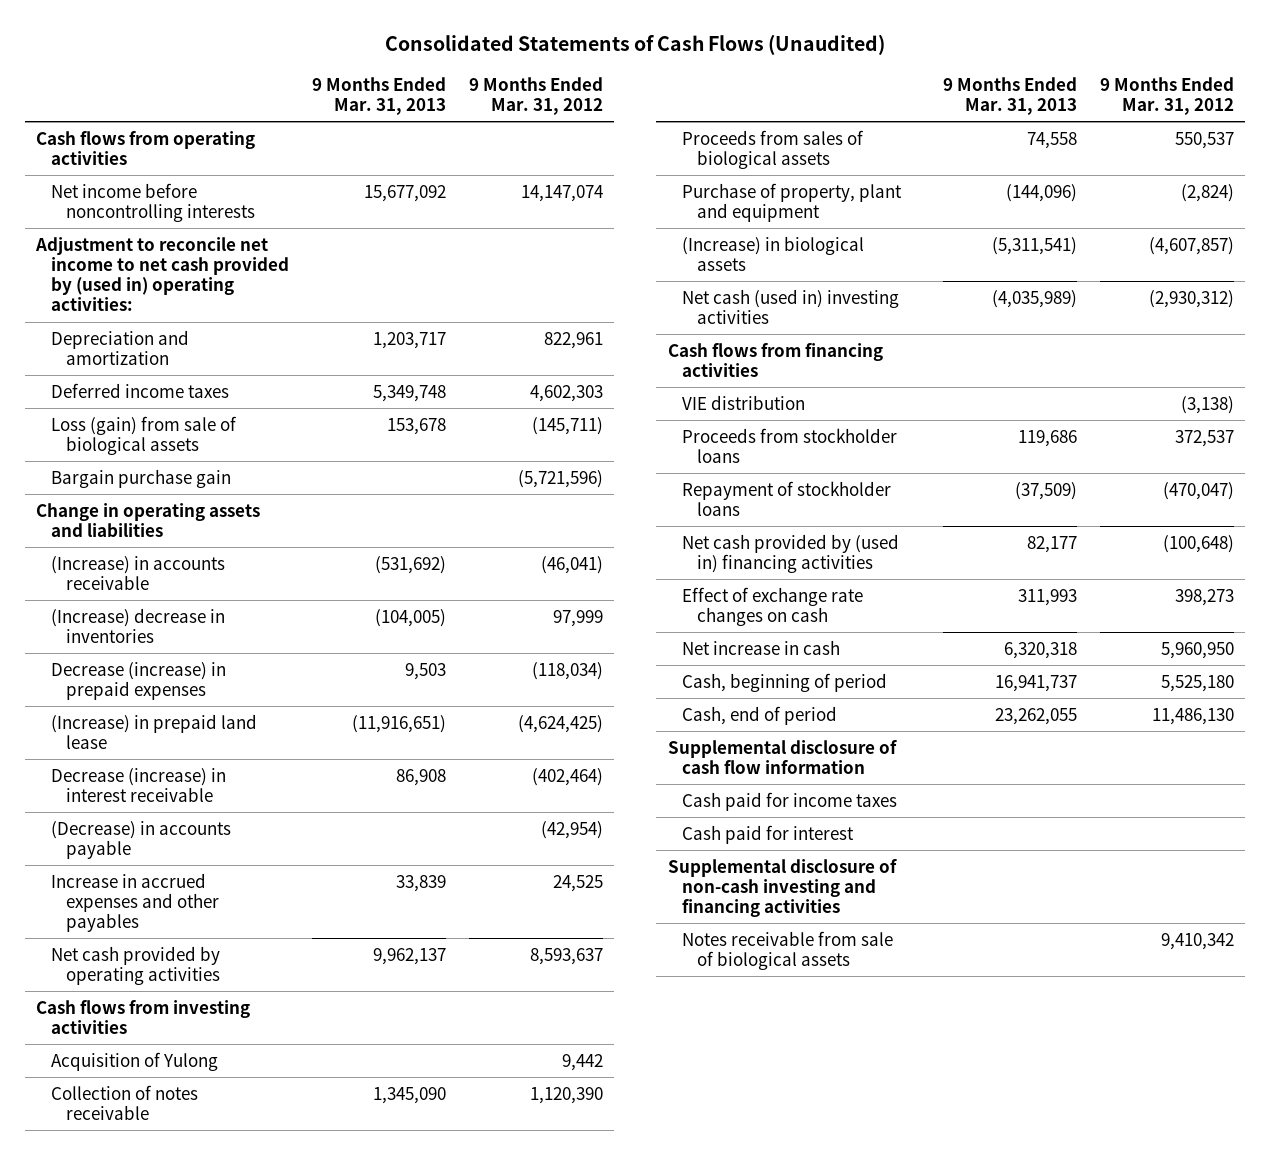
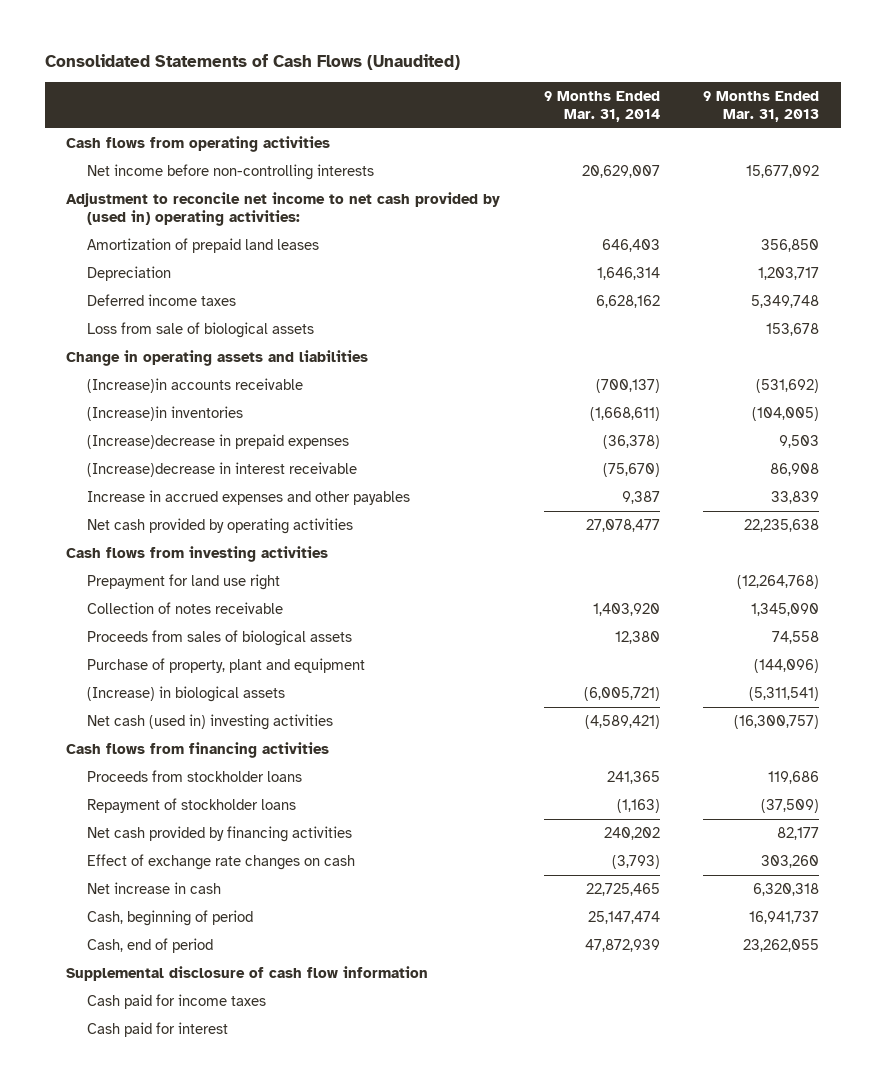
[468,76,603,115] 9 Months Ended Mar. 31, 2012 -> none
none -> [543,90,660,122] 9 Months Ended Mar. 31, 2014
[50,182,255,222] Net income before noncontrolling interests -> [87,164,375,181] Net income before non-controlling interests
none -> [87,238,320,254] Amortization of prepaid land leases
[50,329,189,365] Depreciation and amortization -> [87,266,172,282] Depreciation
[50,468,231,488] Bargain purchase gain -> none
[50,415,237,455] Loss (gain) from sale of biological assets -> [87,322,315,339] Loss from sale of biological assets
[50,713,257,749] (Increase) in prepaid land lease -> none
[50,820,231,859] (Decrease) in accounts payable -> none
[50,555,225,590] (Increase) in accounts receivable -> [87,378,304,394] (Increase)in accounts receivable
[50,607,225,643] (Increase) decrease in inventories -> [87,406,244,422] (Increase)in inventories
[50,661,226,700] Decrease (increase) in prepaid expenses -> [87,434,350,450] (Increase)decrease in prepaid expenses
[50,767,226,802] Decrease (increase) in interest receivable -> [87,462,358,478] (Increase)decrease in interest receivable
[372,947,446,965] 9,962,137 -> [744,519,820,533] 22,235,638
[50,1051,218,1071] Acquisition of Yulong -> none
none -> [87,574,281,591] Prepayment for land use right
[992,289,1078,308] (4,035,989) -> [734,715,820,730] (16,300,757)
[682,394,806,410] VIE distribution -> none
[682,533,900,573] Net cash provided by (used in) financing activities -> [87,826,353,843] Net cash provided by financing activities
[1018,588,1078,606] 311,993 -> [761,855,820,869] 303,260
[667,858,897,918] Supplemental disclosure of non-cash investing and financing activities -> none
[682,930,894,970] Notes receivable from sale of biological assets -> none

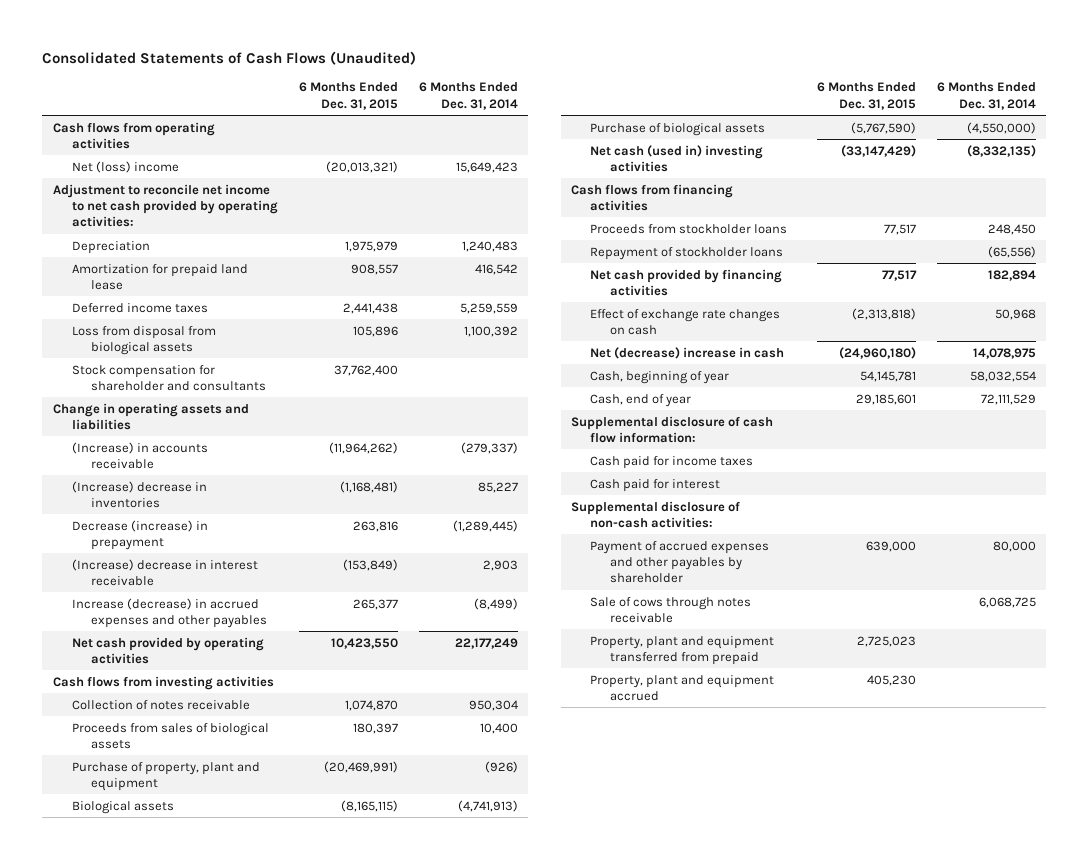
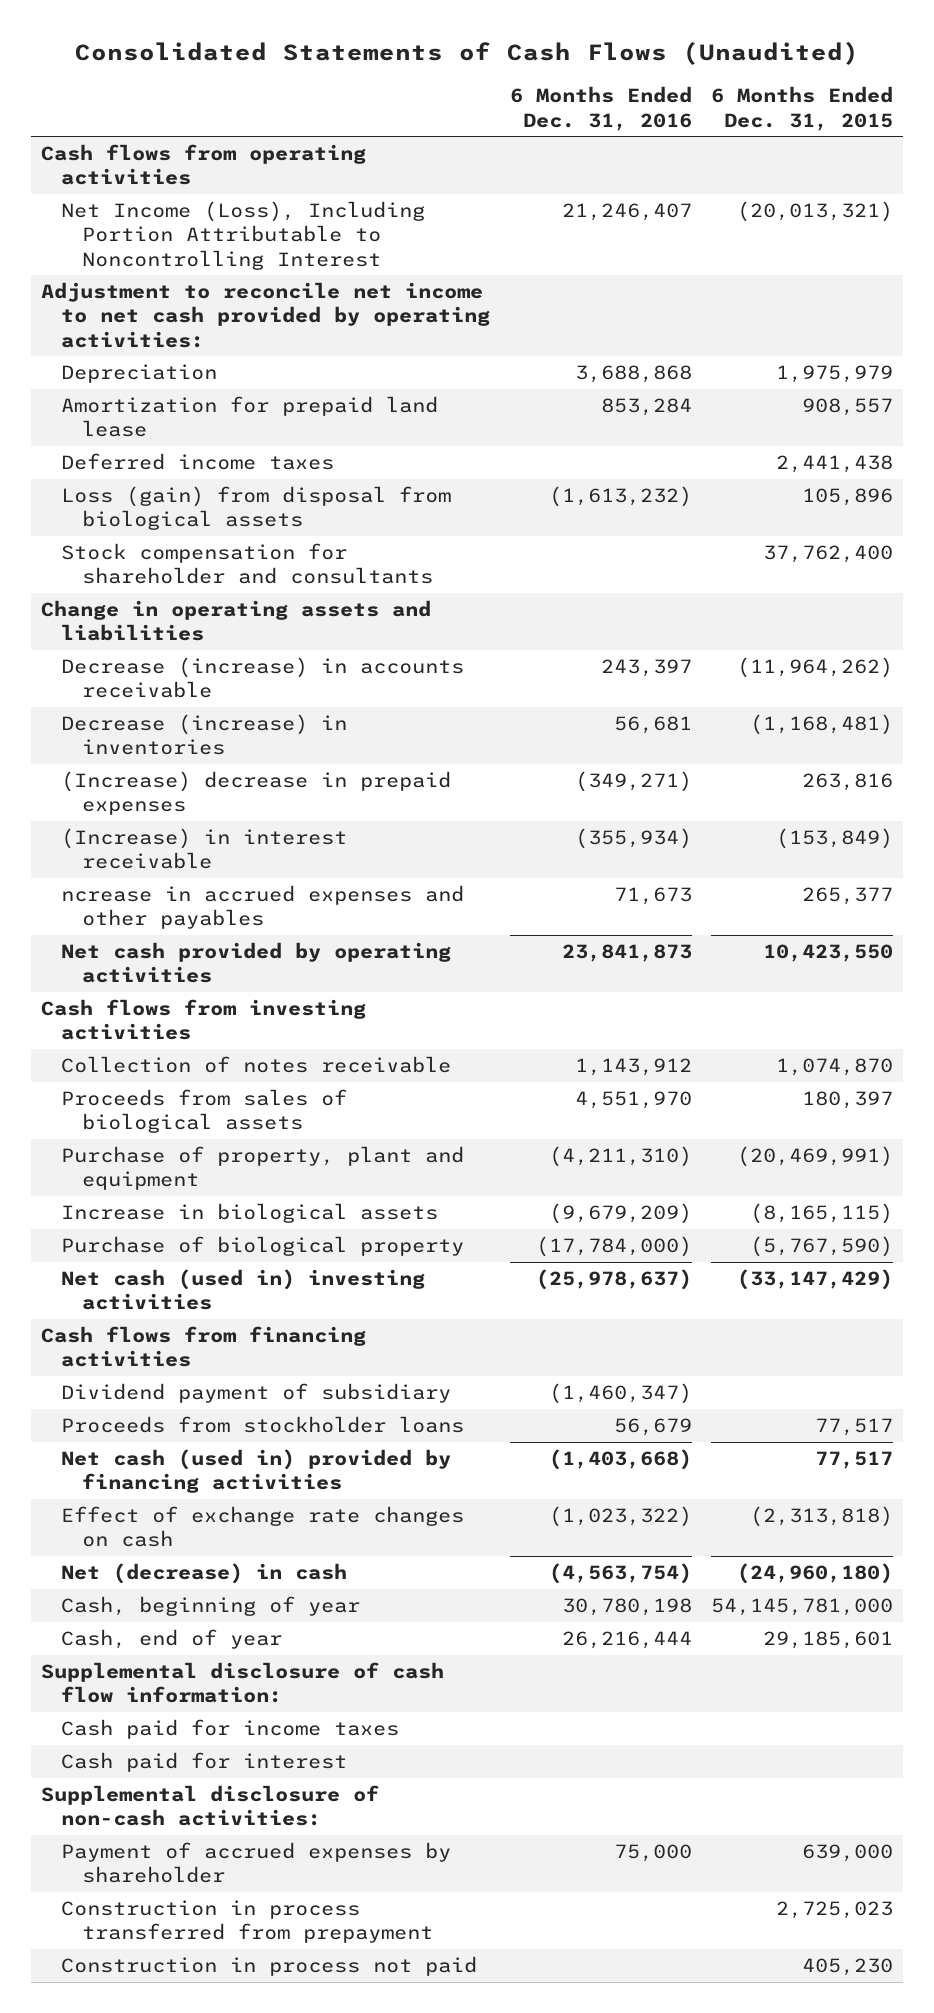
[418,82,518,110] 6 Months Ended Dec. 31, 2014 -> none
none -> [509,86,692,131] 6 Months Ended Dec. 31, 2016
[72,160,180,173] Net (loss) income -> [61,200,426,270] Net Income (Loss), Including Portion Attributable to Noncontrolling Interest
[72,325,217,356] Loss from disposal from biological assets -> [61,485,452,531] Loss (gain) from disposal from biological assets
[72,441,209,470] (Increase) in accounts receivable -> [61,656,465,699] Decrease (increase) in accounts receivable
[72,480,208,509] (Increase) decrease in inventories -> [61,713,348,756] Decrease (increase) in inventories
[72,519,209,551] Decrease (increase) in prepayment -> [61,770,452,816] (Increase) decrease in prepaid expenses
[72,558,259,587] (Increase) decrease in interest receivable -> [61,827,348,870] (Increase) in interest receivable
[72,597,268,629] Increase (decrease) in accrued expenses and other payables -> [61,884,465,930] ncrease in accrued expenses and other payables
[72,800,175,814] Biological assets -> [61,1202,439,1223] Increase in biological assets
[590,122,766,136] Purchase of biological assets -> [61,1235,465,1256] Purchase of biological property
none -> [61,1382,452,1403] Dividend payment of subsidiary
[590,246,784,260] Repayment of stockholder loans -> none
[590,268,783,297] Net cash provided by financing activities -> [61,1448,452,1494] Net cash (used in) provided by financing activities
[590,346,785,359] Net (decrease) increase in cash -> [61,1562,348,1584] Net (decrease) in cash
[860,370,917,382] 54,145,781 -> [711,1597,894,1616] 54,145,781,000
[590,596,752,624] Sale of cows through notes receivable -> none
[590,540,770,584] Payment of accrued expenses and other payables by shareholder -> [61,1841,452,1884] Payment of accrued expenses by shareholder
[590,635,775,666] Property, plant and equipment transferred from prepaid -> [61,1899,433,1944] Construction in process transferred from prepayment
[590,674,775,702] Property, plant and equipment accrued -> [61,1955,478,1976] Construction in process not paid

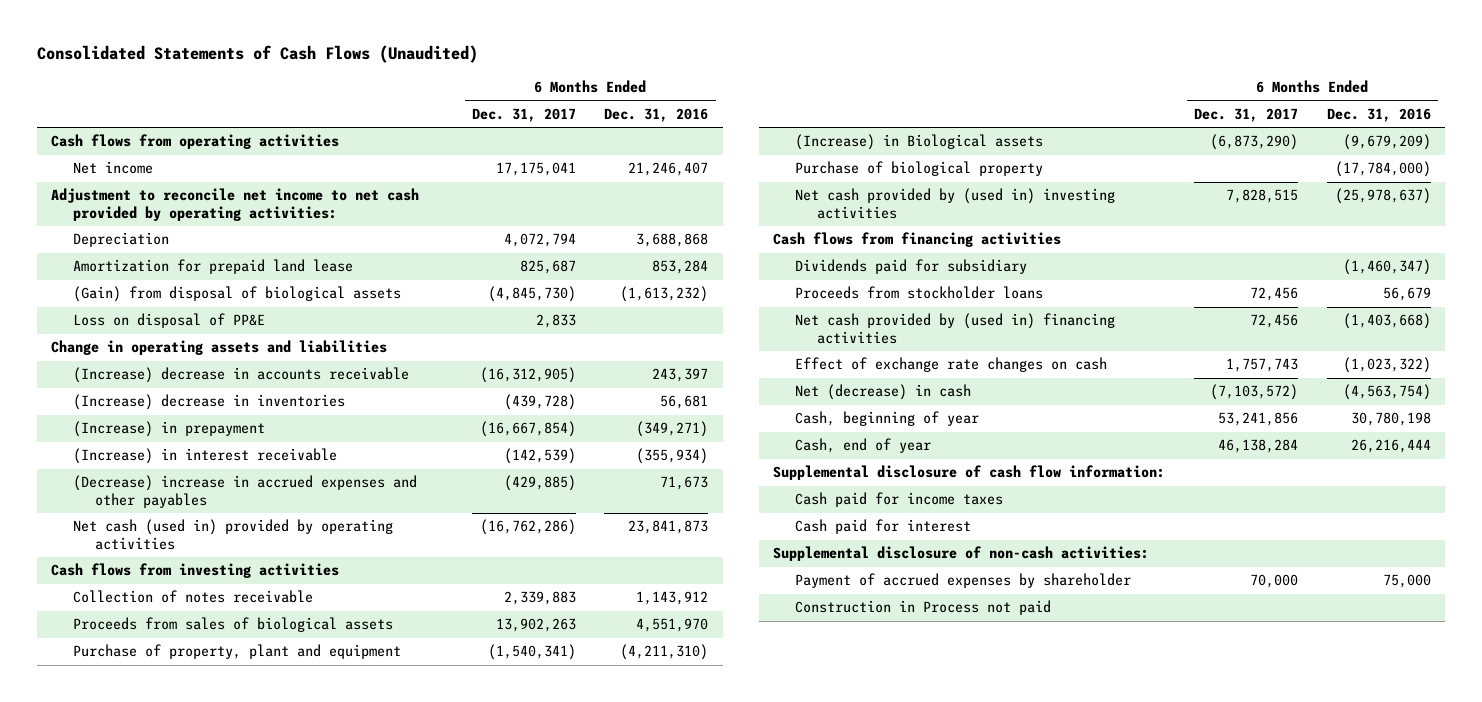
[711,86,894,131] 6 Months Ended Dec. 31, 2015 -> none
none -> [471,108,576,123] Dec. 31, 2017
[61,200,426,270] Net Income (Loss), Including Portion Attributable to Noncontrolling Interest -> [73,161,154,175] Net income
[61,452,335,470] Deferred income taxes -> none
[61,542,433,585] Stock compensation for shareholder and consultants -> none
[61,485,452,531] Loss (gain) from disposal from biological assets -> [73,286,402,303] (Gain) from disposal of biological assets
none -> [73,313,266,329] Loss on disposal of PP&E
[61,656,465,699] Decrease (increase) in accounts receivable -> [73,367,410,384] (Increase) decrease in accounts receivable
[61,713,348,756] Decrease (increase) in inventories -> [73,394,346,411] (Increase) decrease in inventories
[61,770,452,816] (Increase) decrease in prepaid expenses -> [73,421,266,438] (Increase) in prepayment
[61,884,465,930] ncrease in accrued expenses and other payables -> [73,475,418,508] (Decrease) increase in accrued expenses and other payables
[61,941,452,984] Net cash provided by operating activities -> [73,519,394,550] Net cash (used in) provided by operating activities
[61,1202,439,1223] Increase in biological assets -> [795,134,1044,151] (Increase) in Biological assets
[61,1268,426,1311] Net cash (used in) investing activities -> [795,188,1116,219] Net cash provided by (used in) investing activities
[61,1382,452,1403] Dividend payment of subsidiary -> [795,259,1028,275] Dividends paid for subsidiary
[61,1448,452,1494] Net cash (used in) provided by financing activities -> [795,313,1116,344] Net cash provided by (used in) financing activities
[61,1899,433,1944] Construction in process transferred from prepayment -> none
[61,1955,478,1976] Construction in process not paid -> [795,600,1052,616] Construction in Process not paid

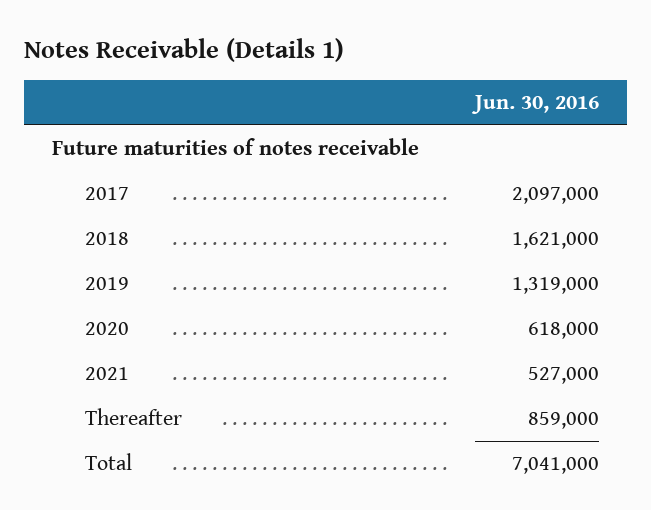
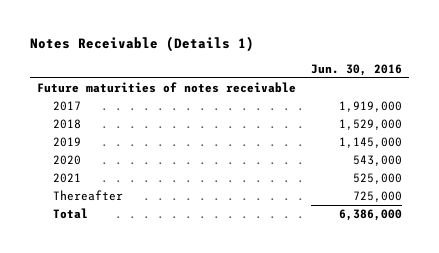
[512,187,600,205] 2,097,000 -> [339,101,403,113] 1,919,000
[512,232,600,250] 1,621,000 -> [339,119,403,131] 1,529,000
[512,277,600,295] 1,319,000 -> [339,137,403,149] 1,145,000
[528,322,600,340] 618,000 -> [353,155,403,167] 543,000
[528,367,600,385] 527,000 -> [353,173,403,185] 525,000
[528,412,600,430] 859,000 -> [353,191,403,203] 725,000
[512,457,600,475] 7,041,000 -> [339,209,403,222] 6,386,000

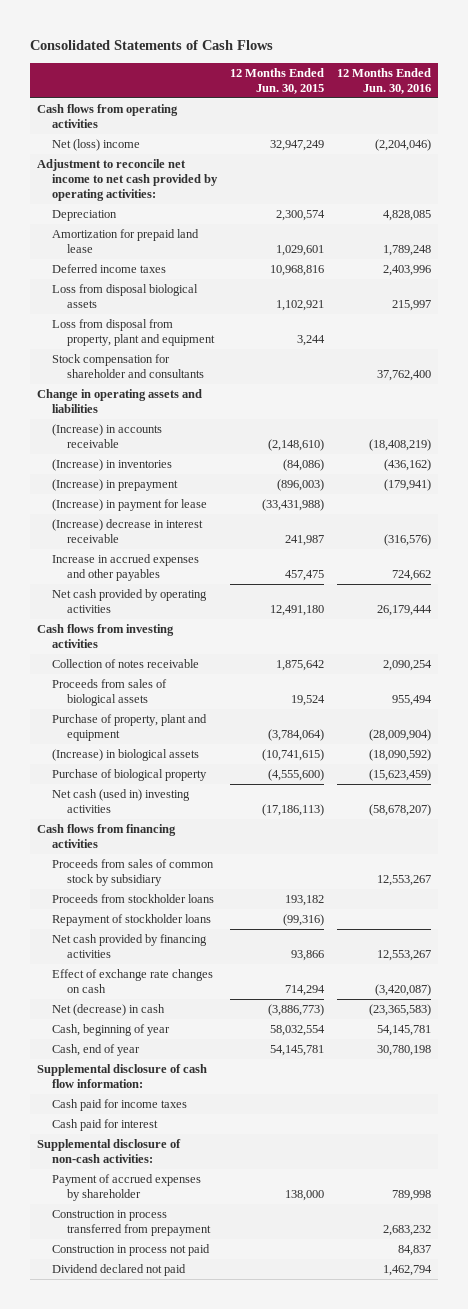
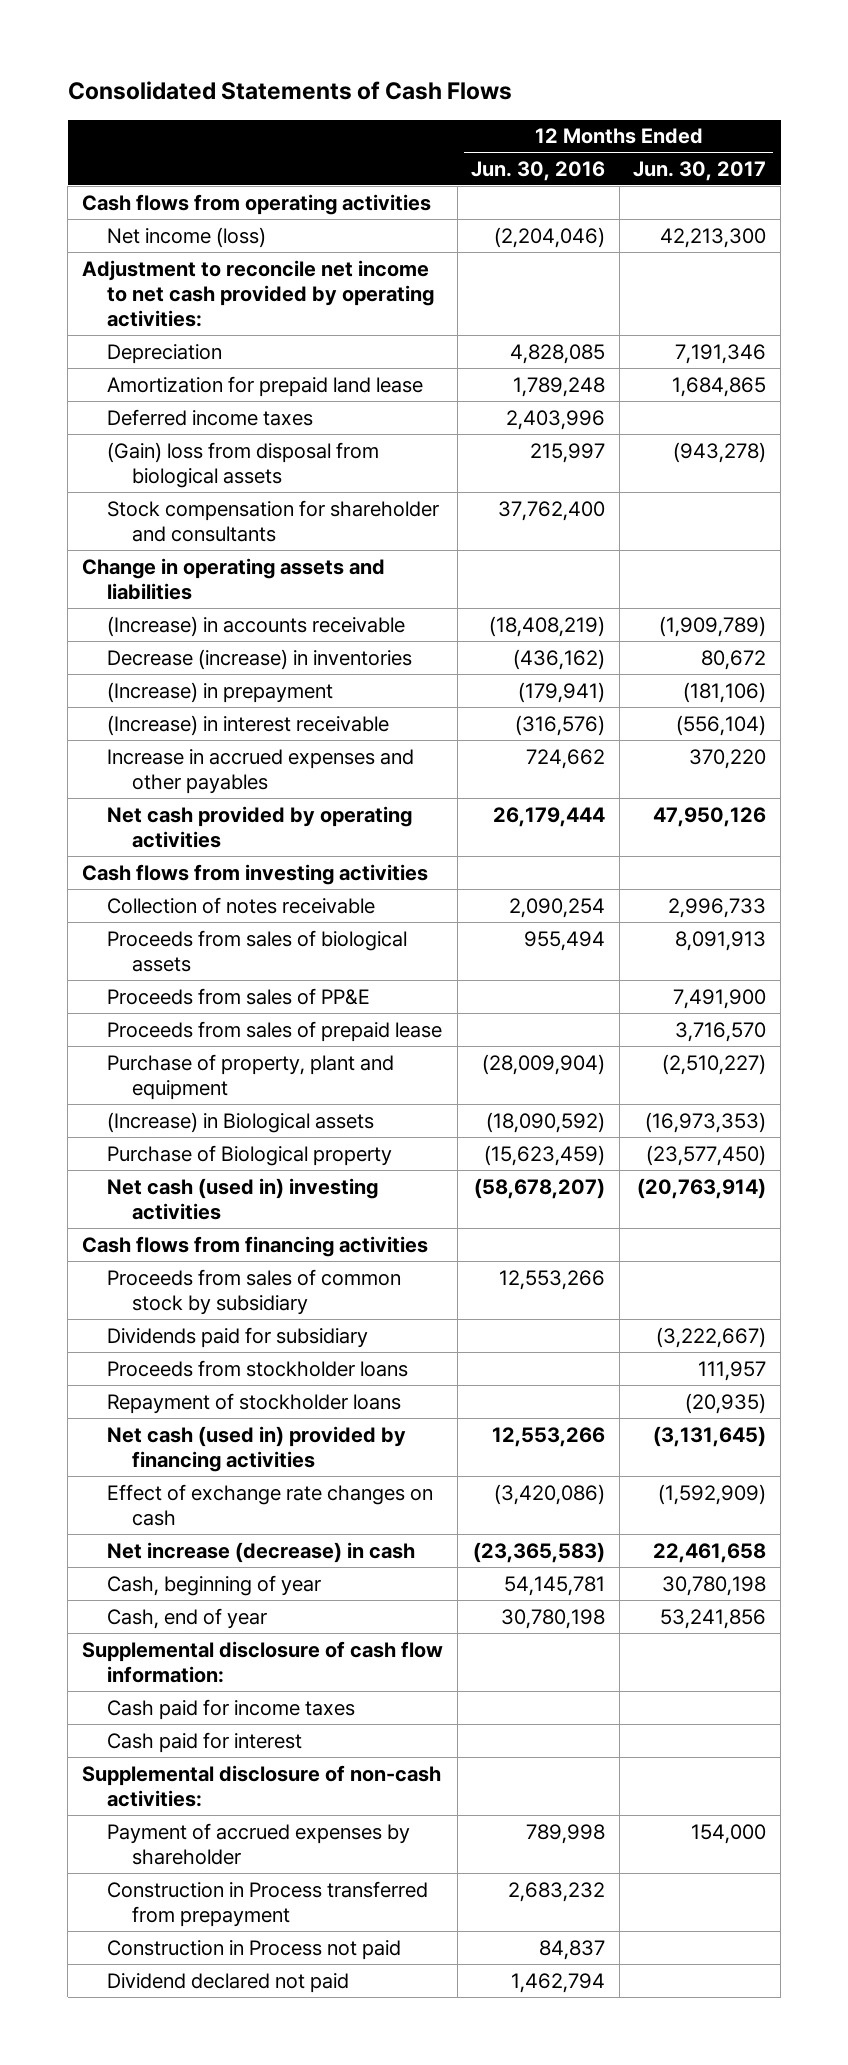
[230,67,325,94] 12 Months Ended Jun. 30, 2015 -> none
none -> [633,160,767,181] Jun. 30, 2017
[51,138,140,151] Net (loss) income -> [107,226,267,248] Net income (loss)
[51,318,215,347] Loss from disposal from property, plant and equipment -> none
[51,283,198,309] Loss from disposal biological assets -> [107,441,380,488] (Gain) loss from disposal from biological assets
[51,458,172,471] (Increase) in inventories -> [107,648,413,670] Decrease (increase) in inventories
[51,498,207,511] (Increase) in payment for lease -> none
[51,518,203,544] (Increase) decrease in interest receivable -> [107,714,390,736] (Increase) in interest receivable
none -> [107,987,371,1005] Proceeds from sales of PP&E
none -> [107,1020,443,1042] Proceeds from sales of prepaid lease
[51,748,199,761] (Increase) in biological assets -> [107,1111,375,1133] (Increase) in Biological assets
[51,768,207,781] Purchase of biological property -> [107,1144,393,1166] Purchase of Biological property
[377,875,432,887] 12,553,267 -> [499,1269,606,1290] 12,553,266
none -> [107,1326,369,1348] Dividends paid for subsidiary
[51,933,207,959] Net cash provided by financing activities -> [107,1425,407,1472] Net cash (used in) provided by financing activities
[377,950,432,962] 12,553,267 -> [492,1426,606,1447] 12,553,266
[375,984,432,997] (3,420,087) -> [494,1483,606,1505] (3,420,086)
[51,1003,165,1016] Net (decrease) in cash -> [107,1541,416,1563] Net increase (decrease) in cash
[51,1209,211,1237] Construction in process transferred from prepayment -> [107,1880,429,1927] Construction in Process transferred from prepayment
[51,1243,210,1256] Construction in process not paid -> [107,1939,402,1960] Construction in Process not paid

